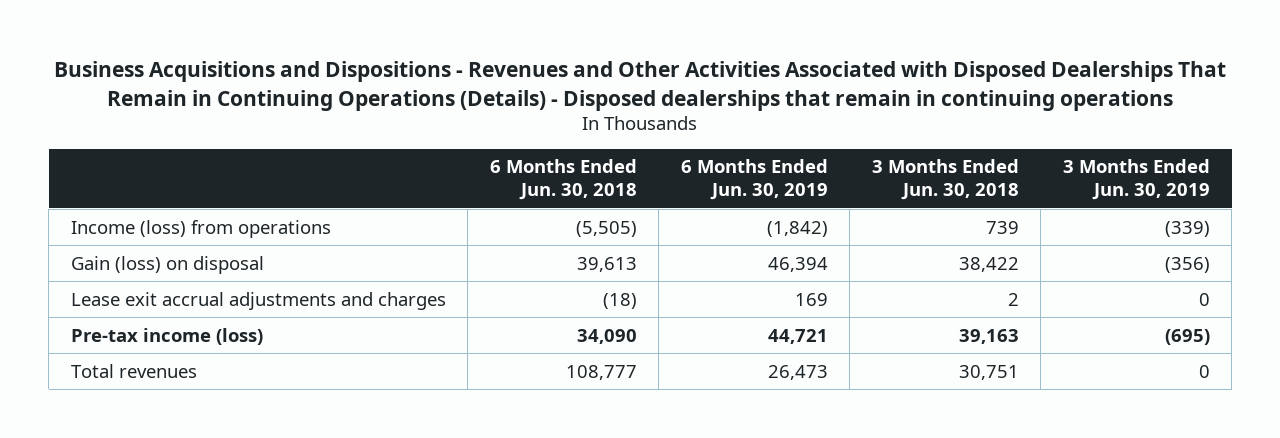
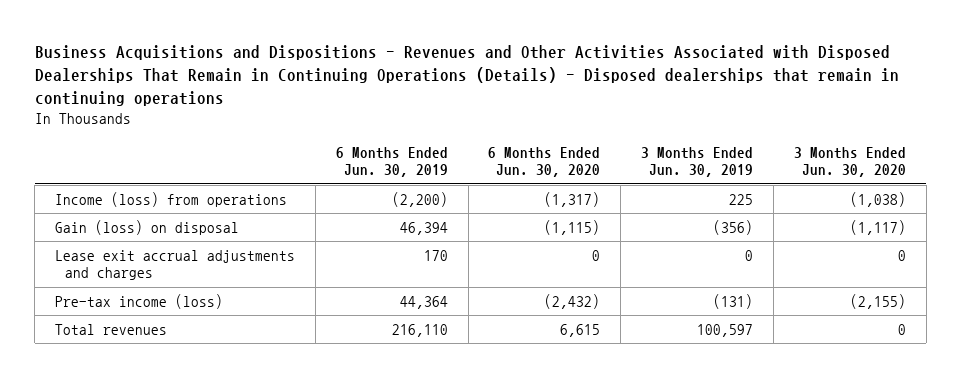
[489,159,637,201] 6 Months Ended Jun. 30, 2018 -> none
[871,159,1019,201] 3 Months Ended Jun. 30, 2018 -> none
none -> [488,146,601,178] 6 Months Ended Jun. 30, 2020
none -> [793,146,906,178] 3 Months Ended Jun. 30, 2020
[766,220,828,237] (1,842) -> [391,191,448,207] (2,200)
[1164,220,1210,237] (339) -> [729,193,754,205] 225
[794,292,828,306] 169 -> [423,249,448,261] 170
[767,328,828,344] 44,721 -> [399,295,448,309] 44,364
[1164,328,1210,345] (695) -> [713,293,754,309] (131)
[767,364,828,380] 26,473 -> [391,323,448,337] 216,110
[1198,364,1210,378] 0 -> [697,323,754,337] 100,597

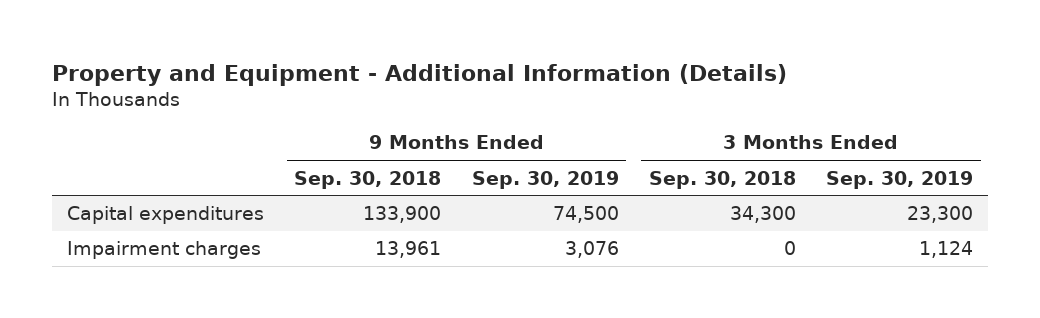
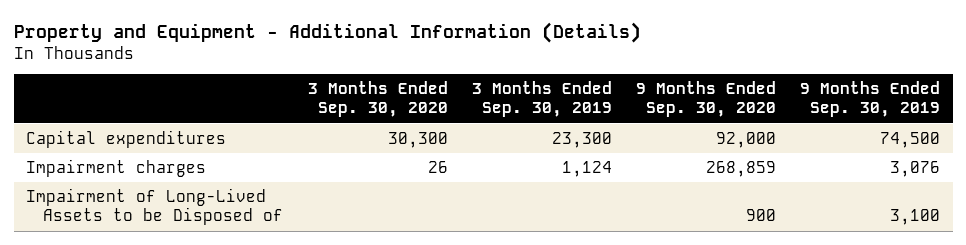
[294,170,442,189] Sep. 30, 2018 -> none
[648,170,796,189] Sep. 30, 2018 -> none
none -> [307,81,448,118] 3 Months Ended Sep. 30, 2020
none -> [636,81,777,118] 9 Months Ended Sep. 30, 2020
none -> [25,188,284,226] Impairment of Long-Lived Assets to be Disposed of

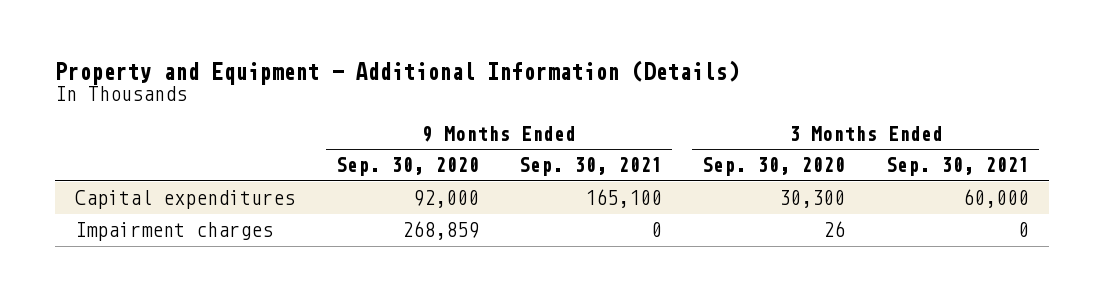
[471,81,612,118] 3 Months Ended Sep. 30, 2019 -> none
[800,81,941,118] 9 Months Ended Sep. 30, 2019 -> none
none -> [519,157,663,177] Sep. 30, 2021
none -> [885,157,1029,177] Sep. 30, 2021
[25,188,284,226] Impairment of Long-Lived Assets to be Disposed of -> none

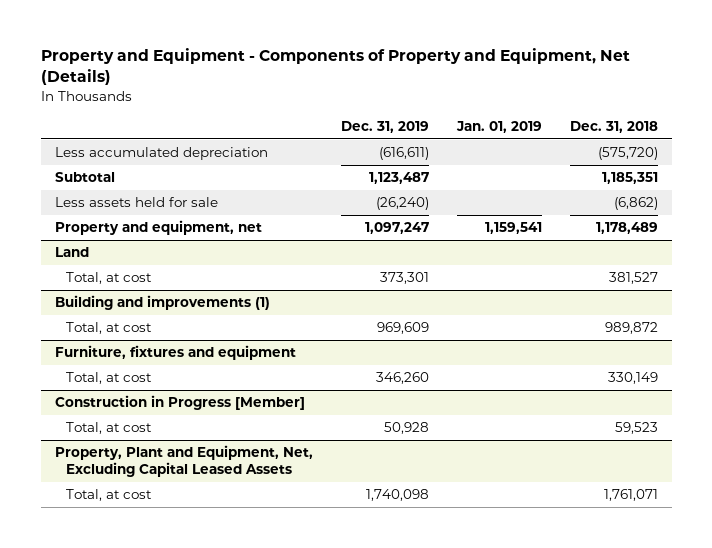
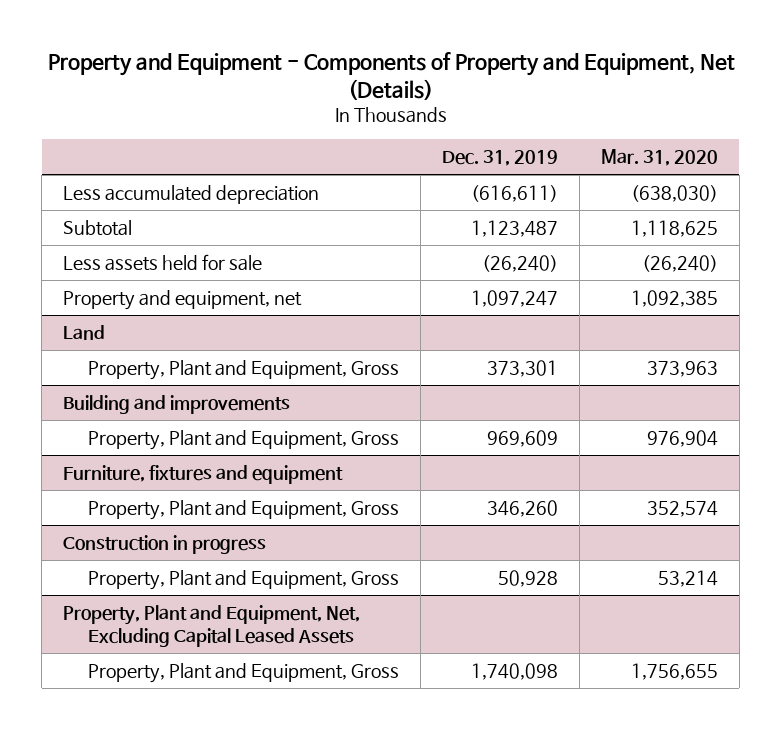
[455,121,542,134] Jan. 01, 2019 -> none
[569,121,658,134] Dec. 31, 2018 -> none
none -> [600,148,718,166] Mar. 31, 2020
[66,272,153,285] Total, at cost -> [87,360,399,381] Property, Plant and Equipment, Gross
[54,295,270,311] Building and improvements (1) -> [63,395,291,415] Building and improvements
[66,322,153,335] Total, at cost -> [87,430,399,451] Property, Plant and Equipment, Gross
[66,372,153,385] Total, at cost -> [87,500,399,521] Property, Plant and Equipment, Gross
[54,395,305,411] Construction in Progress [Member] -> [63,535,267,555] Construction in progress
[66,422,153,435] Total, at cost -> [87,570,399,591] Property, Plant and Equipment, Gross
[66,489,153,502] Total, at cost -> [87,663,399,684] Property, Plant and Equipment, Gross

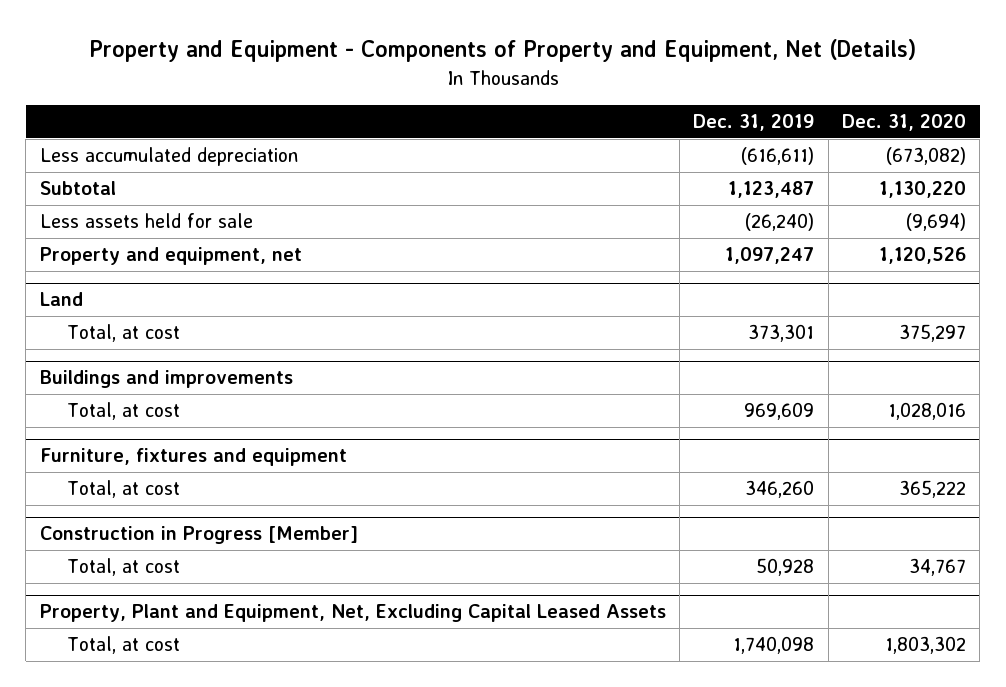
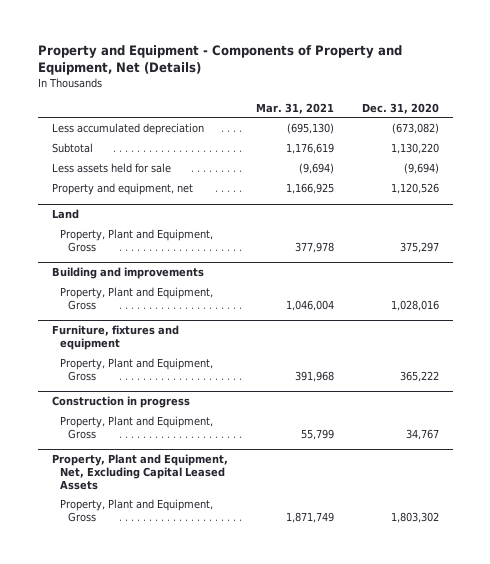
[693,114,815,132] Dec. 31, 2019 -> none
none -> [255,102,334,114] Mar. 31, 2021
[66,324,180,343] Total, at cost -> [59,228,213,252] Property, Plant and Equipment, Gross
[39,370,293,389] Buildings and improvements -> [51,267,204,280] Building and improvements
[66,402,180,421] Total, at cost -> [59,286,213,310] Property, Plant and Equipment, Gross
[66,480,180,499] Total, at cost -> [59,357,213,381] Property, Plant and Equipment, Gross
[39,526,358,545] Construction in Progress [Member] -> [51,396,190,409] Construction in progress
[66,558,180,577] Total, at cost -> [59,415,213,439] Property, Plant and Equipment, Gross
[66,636,180,655] Total, at cost -> [59,498,213,522] Property, Plant and Equipment, Gross

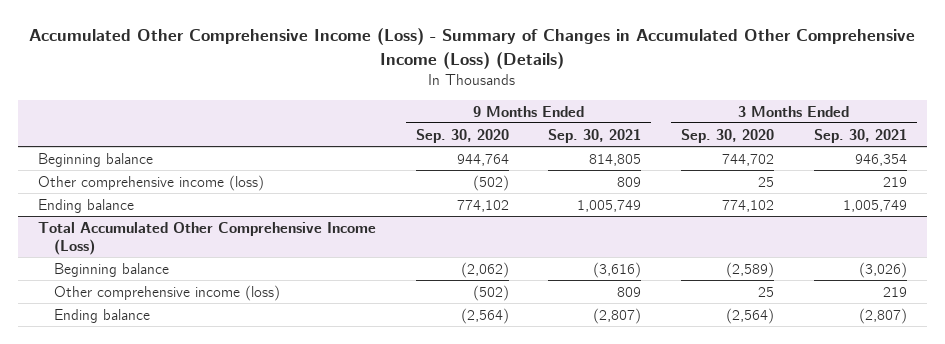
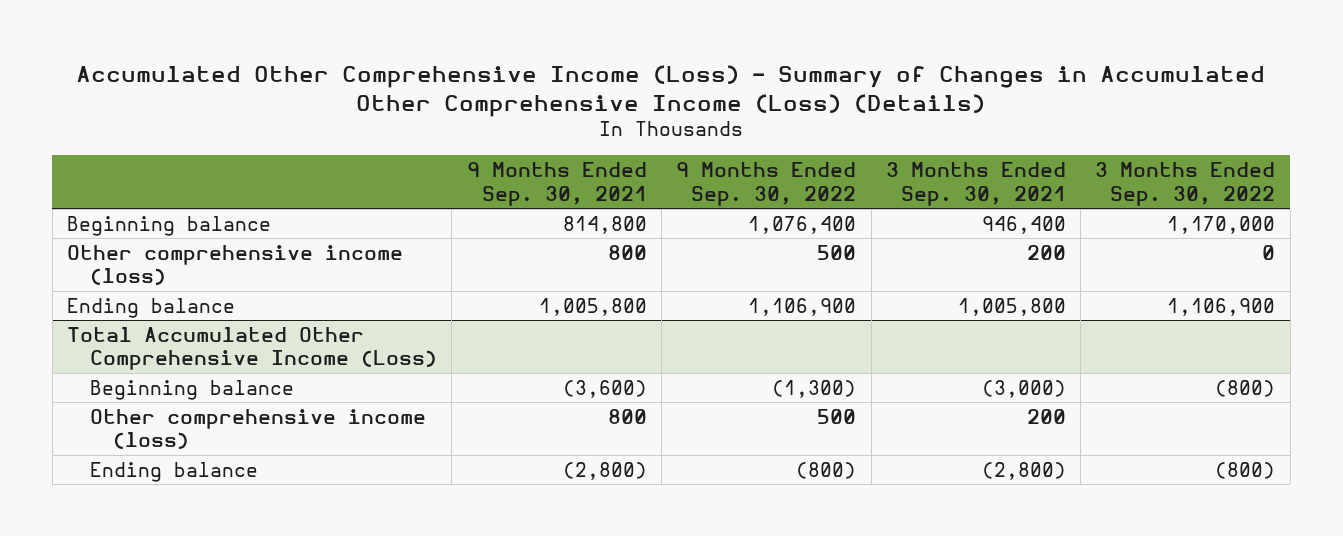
[415,128,509,143] Sep. 30, 2020 -> none
[681,128,775,143] Sep. 30, 2020 -> none
none -> [676,162,857,206] 9 Months Ended Sep. 30, 2022
none -> [1095,162,1276,206] 3 Months Ended Sep. 30, 2022
[589,153,642,166] 814,805 -> [562,215,647,234] 814,800
[854,153,907,166] 946,354 -> [981,215,1066,234] 946,400
[617,176,642,187] 809 -> [607,244,647,260] 800
[882,176,907,187] 219 -> [1026,244,1066,260] 200
[577,199,642,212] 1,005,749 -> [538,297,647,316] 1,005,800
[842,199,907,212] 1,005,749 -> [957,297,1066,316] 1,005,800
[593,261,642,278] (3,616) -> [562,379,647,398] (3,600)
[858,261,907,278] (3,026) -> [981,379,1066,398] (3,000)
[617,286,642,297] 809 -> [607,408,647,424] 800
[882,286,907,297] 219 -> [1026,408,1066,424] 200
[593,307,642,324] (2,807) -> [562,461,647,480] (2,800)
[858,307,907,324] (2,807) -> [981,461,1066,480] (2,800)

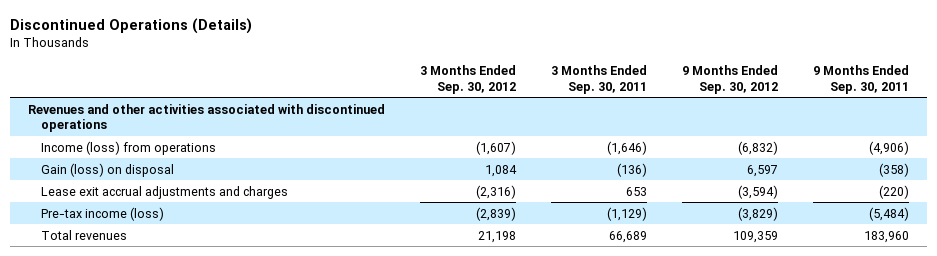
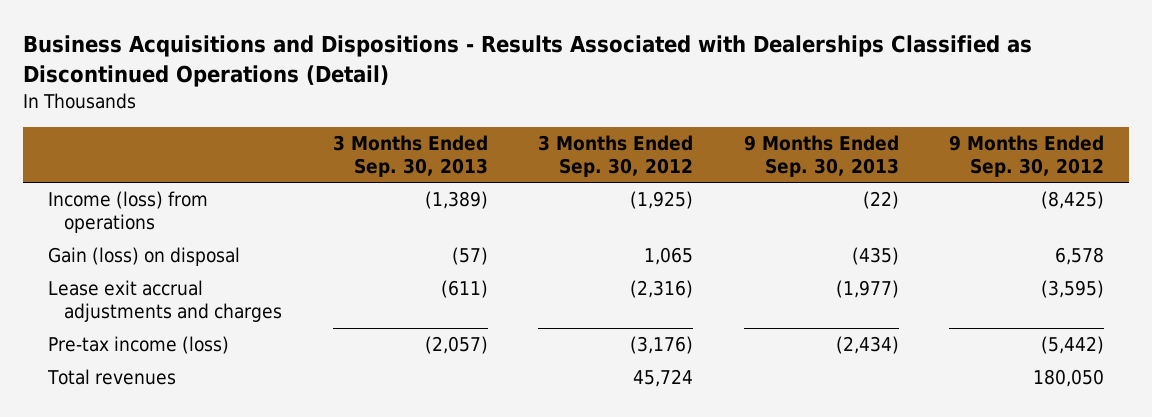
[10,17,253,34] Discontinued Operations (Details) -> [22,35,1032,87] Business Acquisitions and Dispositions - Results Associated with Dealerships Classified as Discontinued Operations (Detail)
[550,65,647,94] 3 Months Ended Sep. 30, 2011 -> none
[813,65,910,94] 9 Months Ended Sep. 30, 2011 -> none
none -> [332,134,488,177] 3 Months Ended Sep. 30, 2013
none -> [743,134,899,177] 9 Months Ended Sep. 30, 2013
[27,103,385,133] Revenues and other activities associated with discontinued operations -> none
[475,140,516,155] (1,607) -> [630,191,694,210] (1,925)
[738,140,779,155] (6,832) -> [1041,191,1105,210] (8,425)
[484,164,517,177] 1,084 -> [644,247,694,266] 1,065
[747,164,779,177] 6,597 -> [1055,247,1105,266] 6,578
[738,184,779,199] (3,594) -> [1041,280,1105,299] (3,595)
[475,206,516,221] (2,839) -> [630,336,694,355] (3,176)
[738,206,779,221] (3,829) -> [1041,336,1105,355] (5,442)
[477,230,516,243] 21,198 -> [633,369,694,388] 45,724
[733,230,779,243] 109,359 -> [1033,369,1105,388] 180,050

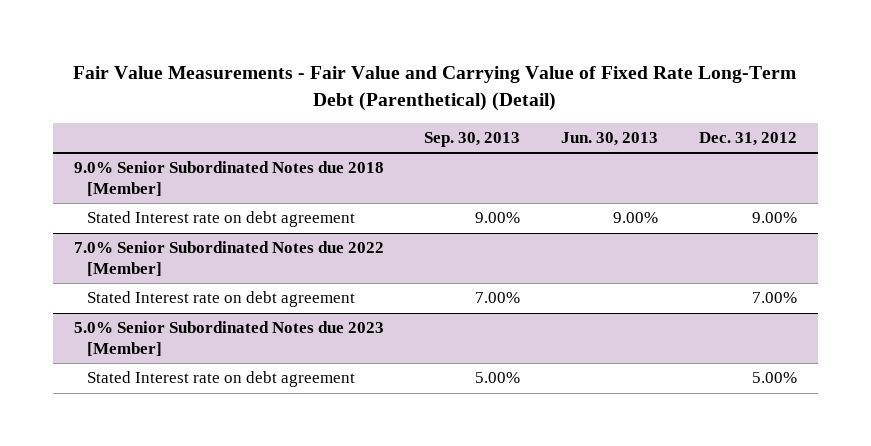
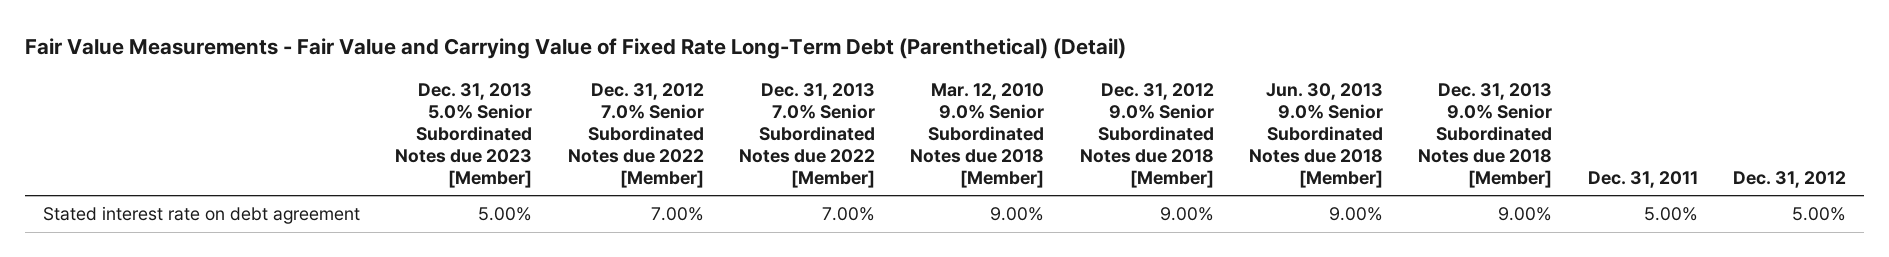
[424,131,521,147] Sep. 30, 2013 -> none
[561,131,659,146] Jun. 30, 2013 -> none
none -> [395,83,533,189] Dec. 31, 2013 5.0% Senior Subordinated Notes due 2023 [Member]
none -> [567,83,704,189] Dec. 31, 2012 7.0% Senior Subordinated Notes due 2022 [Member]
none -> [739,83,876,189] Dec. 31, 2013 7.0% Senior Subordinated Notes due 2022 [Member]
none -> [910,83,1045,189] Mar. 12, 2010 9.0% Senior Subordinated Notes due 2018 [Member]
none -> [1079,83,1214,189] Dec. 31, 2012 9.0% Senior Subordinated Notes due 2018 [Member]
none -> [1249,83,1384,189] Jun. 30, 2013 9.0% Senior Subordinated Notes due 2018 [Member]
none -> [1418,83,1553,189] Dec. 31, 2013 9.0% Senior Subordinated Notes due 2018 [Member]
none -> [1587,171,1698,189] Dec. 31, 2011
[73,161,384,196] 9.0% Senior Subordinated Notes due 2018 [Member] -> none
[73,241,384,276] 7.0% Senior Subordinated Notes due 2022 [Member] -> none
[87,291,356,308] Stated Interest rate on debt agreement -> none
[73,321,384,356] 5.0% Senior Subordinated Notes due 2023 [Member] -> none
[87,371,356,388] Stated Interest rate on debt agreement -> none
[87,211,356,228] Stated Interest rate on debt agreement -> [43,206,361,225] Stated interest rate on debt agreement
[752,212,798,224] 9.00% -> [1791,207,1846,222] 5.00%

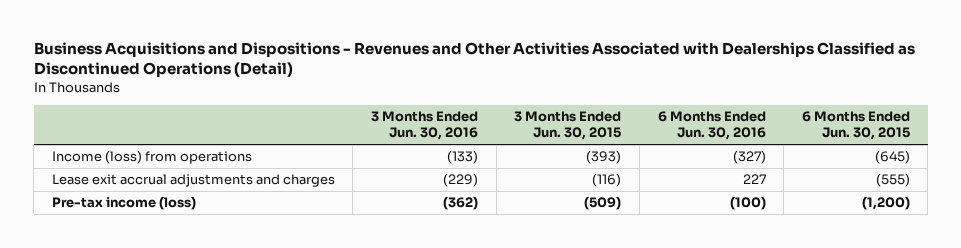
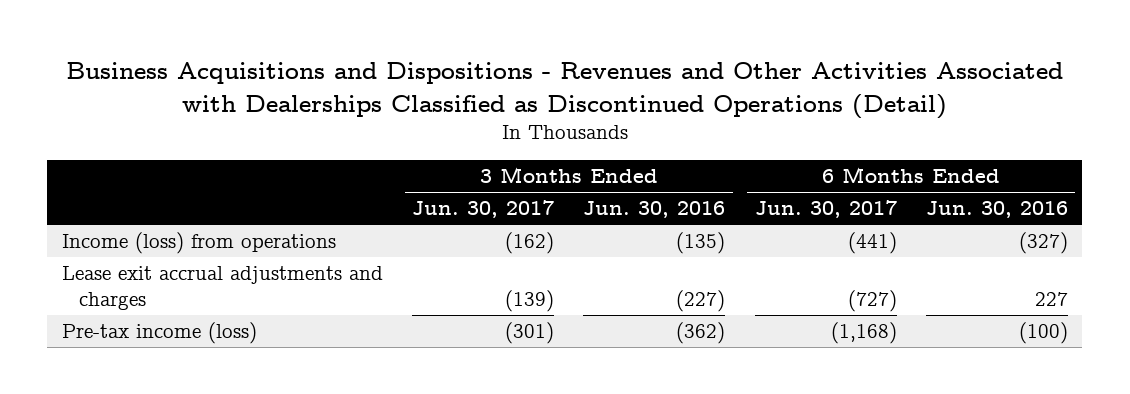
[514,111,622,141] 3 Months Ended Jun. 30, 2015 -> none
[801,111,910,141] 6 Months Ended Jun. 30, 2015 -> none
none -> [412,200,555,219] Jun. 30, 2017
none -> [754,200,897,219] Jun. 30, 2017
[446,150,478,165] (133) -> [676,232,726,255] (135)
[442,173,478,188] (229) -> [676,290,726,313] (227)

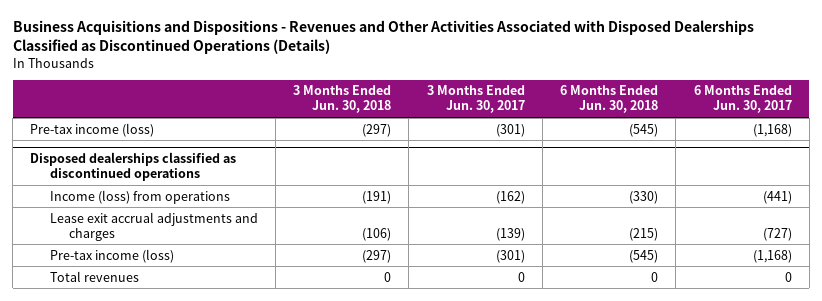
[65,62,1063,119] Business Acquisitions and Dispositions - Revenues and Other Activities Associated with Dealerships Classified as Discontinued Operations (Detail) -> [12,19,754,54] Business Acquisitions and Dispositions - Revenues and Other Activities Associated with Disposed Dealerships Classified as Discontinued Operations (Details)
[583,201,726,219] Jun. 30, 2016 -> none
[925,201,1068,219] Jun. 30, 2016 -> none
none -> [293,85,392,114] 3 Months Ended Jun. 30, 2018
none -> [560,85,659,114] 6 Months Ended Jun. 30, 2018
none -> [30,122,155,137] Pre-tax income (loss)
none -> [30,152,237,182] Disposed dealerships classified as discontinued operations
none -> [49,270,139,282] Total revenues

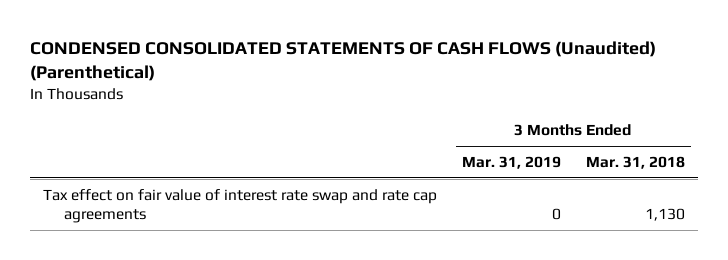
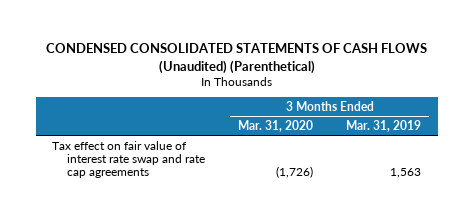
[586,155,686,169] Mar. 31, 2018 -> none
none -> [238,119,314,132] Mar. 31, 2020
[551,207,561,220] 0 -> [390,167,422,178] 1,563

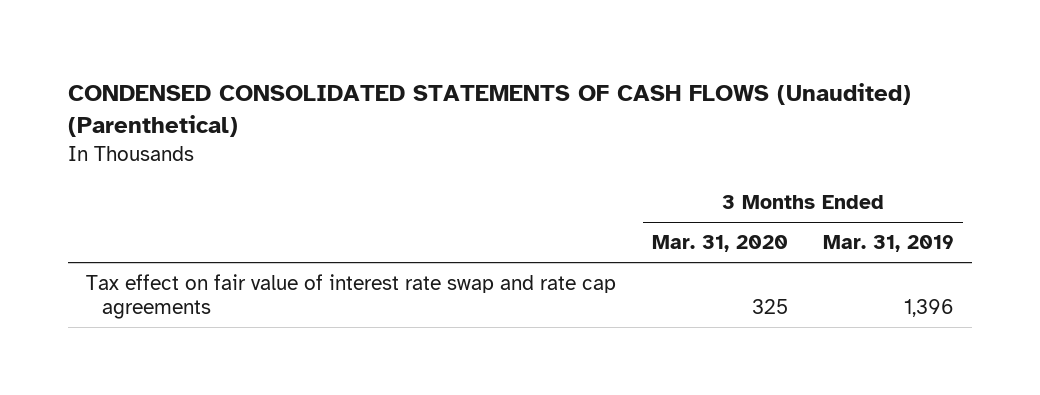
[276,165,314,178] (1,726) -> [751,299,788,315] 325
[390,167,422,178] 1,563 -> [904,299,955,318] 1,396

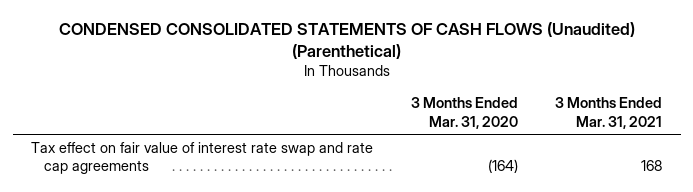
[823,235,955,253] Mar. 31, 2019 -> none
none -> [554,97,662,129] 3 Months Ended Mar. 31, 2021
[751,299,788,315] 325 -> [487,159,518,174] (164)

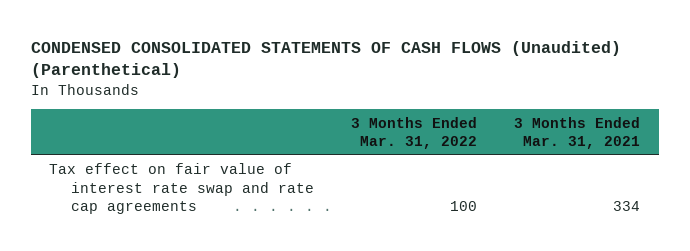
[410,97,518,129] 3 Months Ended Mar. 31, 2020 -> none
none -> [350,116,477,149] 3 Months Ended Mar. 31, 2022
[640,160,662,172] 168 -> [613,200,641,211] 334

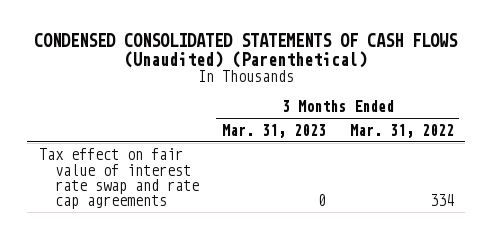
[514,116,641,149] 3 Months Ended Mar. 31, 2021 -> none
none -> [222,123,327,138] Mar. 31, 2023
[449,200,477,211] 100 -> [429,194,454,207] 334

